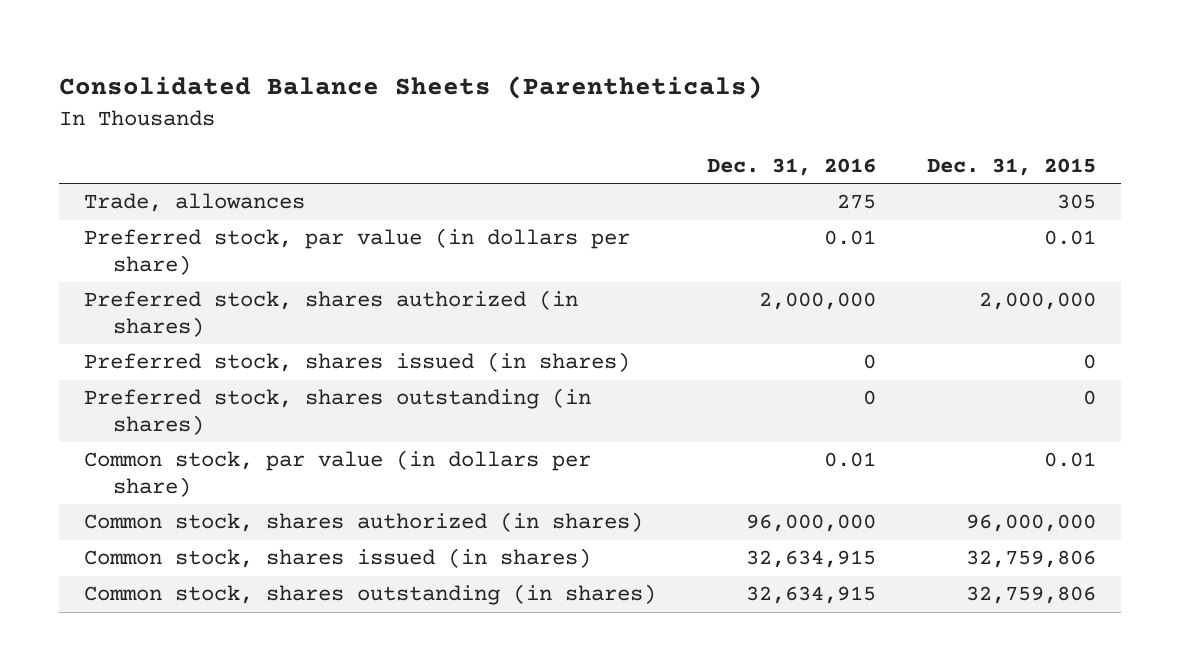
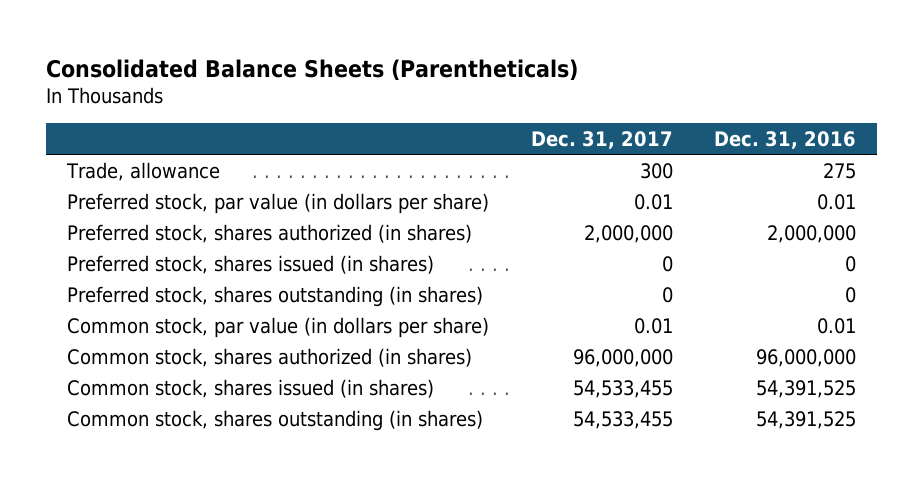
[926,157,1096,176] Dec. 31, 2015 -> none
none -> [530,130,673,149] Dec. 31, 2017
[84,193,306,213] Trade, allowances -> [66,161,221,181] Trade, allowance
[745,550,876,569] 32,634,915 -> [756,379,857,398] 54,391,525
[745,586,876,605] 32,634,915 -> [756,410,857,429] 54,391,525

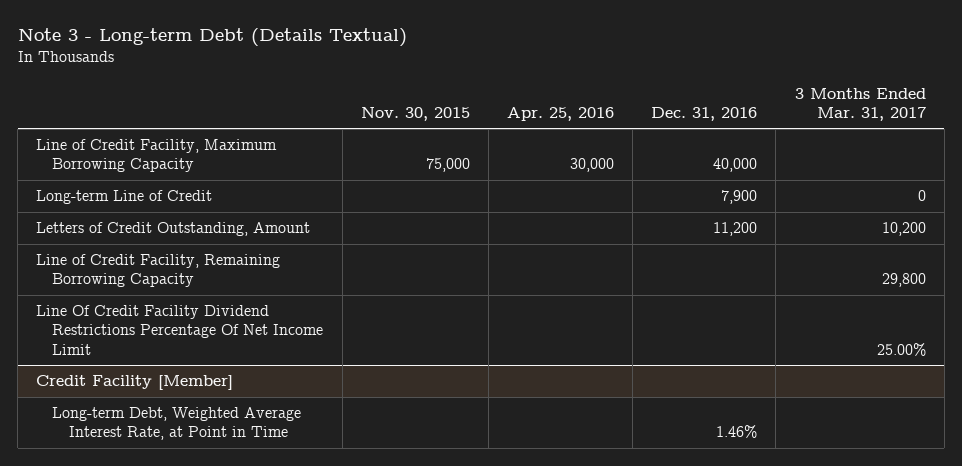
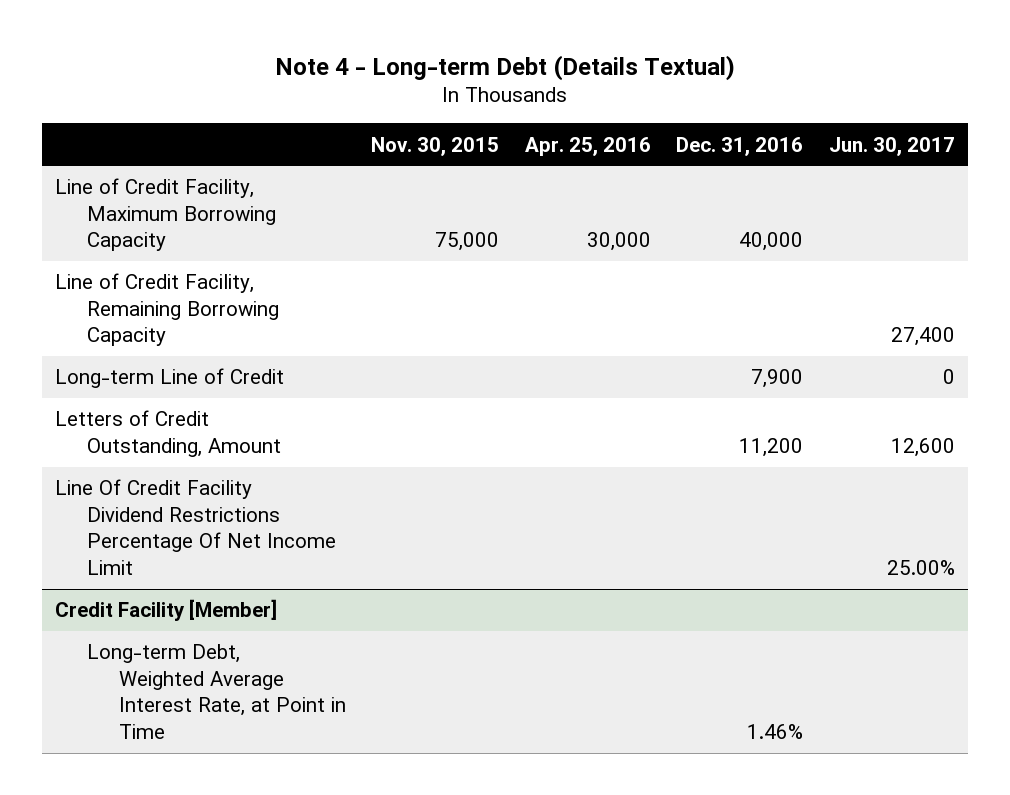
[17,28,407,48] Note 3 - Long-term Debt (Details Textual) -> [275,54,736,81] Note 4 - Long-term Debt (Details Textual)
[794,87,926,121] 3 Months Ended Mar. 31, 2017 -> none
none -> [828,136,955,156] Jun. 30, 2017
[36,254,281,288] Line of Credit Facility, Remaining Borrowing Capacity -> [55,273,279,347] Line of Credit Facility, Remaining Borrowing Capacity

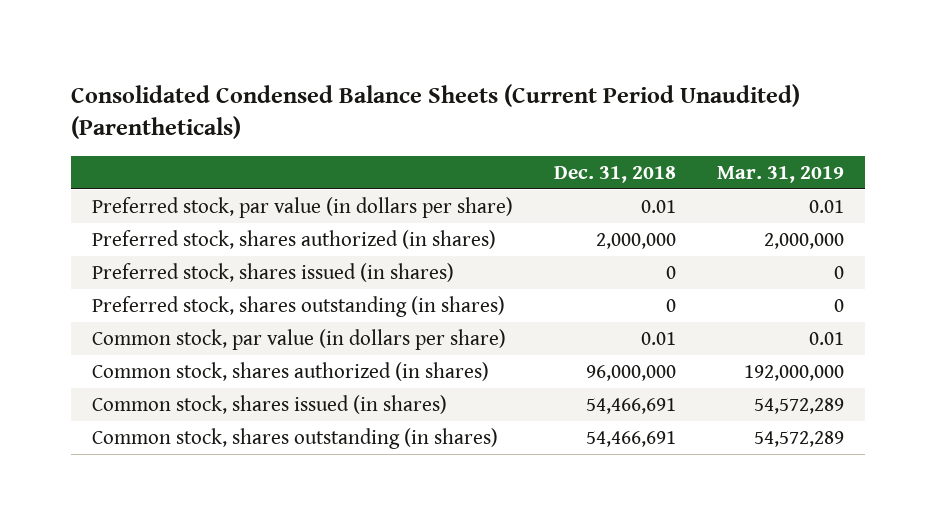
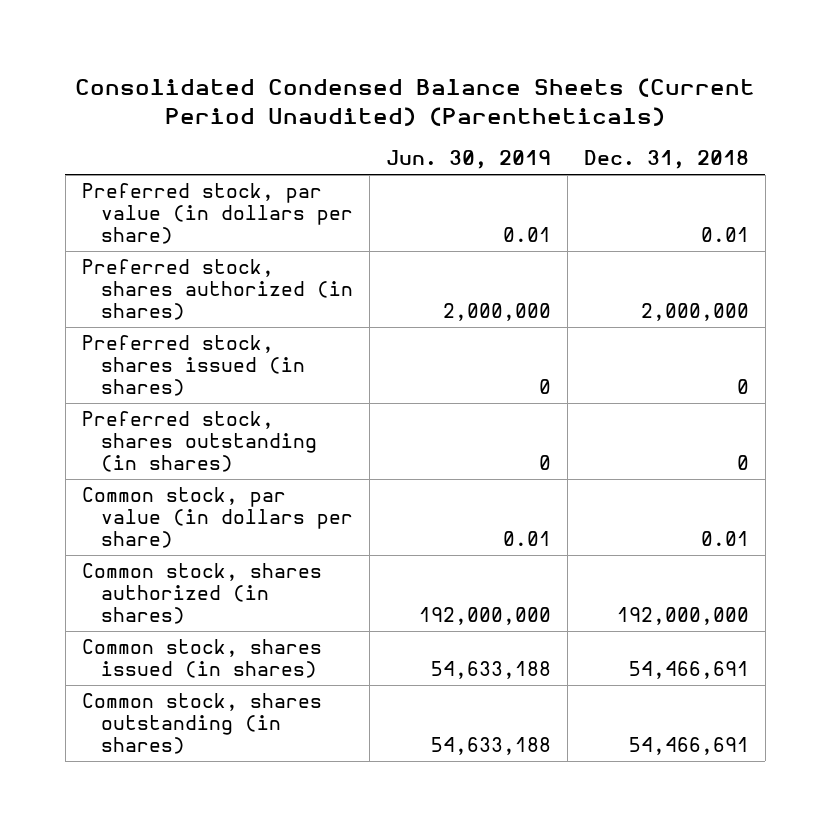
[717,165,845,183] Mar. 31, 2019 -> none
none -> [385,150,551,170] Jun. 30, 2019
[585,365,676,382] 96,000,000 -> [616,607,749,626] 192,000,000

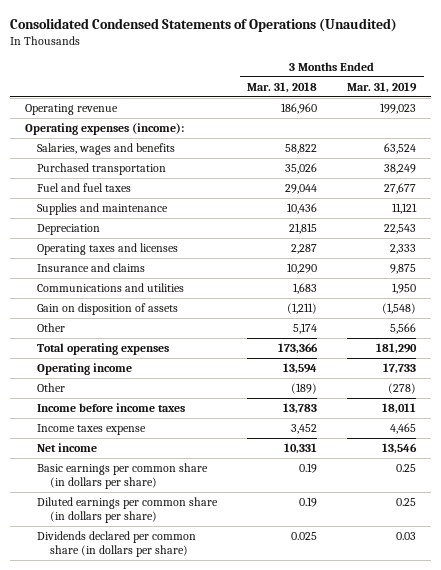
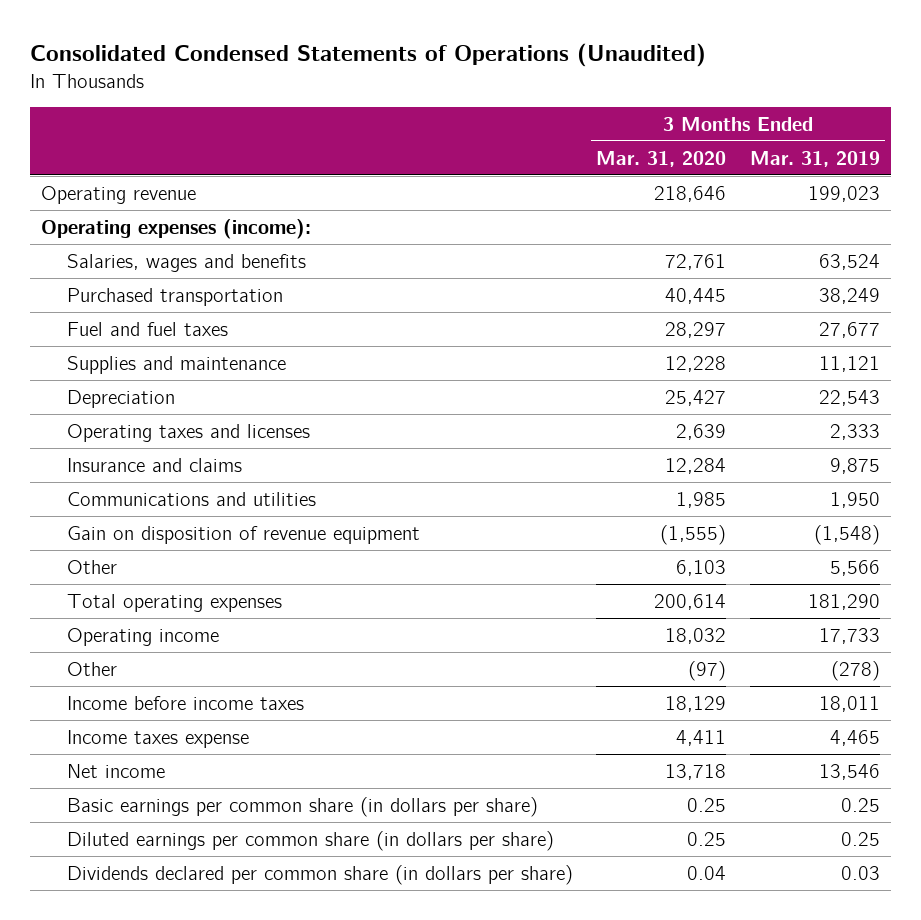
[247,81,318,93] Mar. 31, 2018 -> none
none -> [596,150,727,167] Mar. 31, 2020
[37,302,179,315] Gain on disposition of assets -> [67,525,421,544] Gain on disposition of revenue equipment

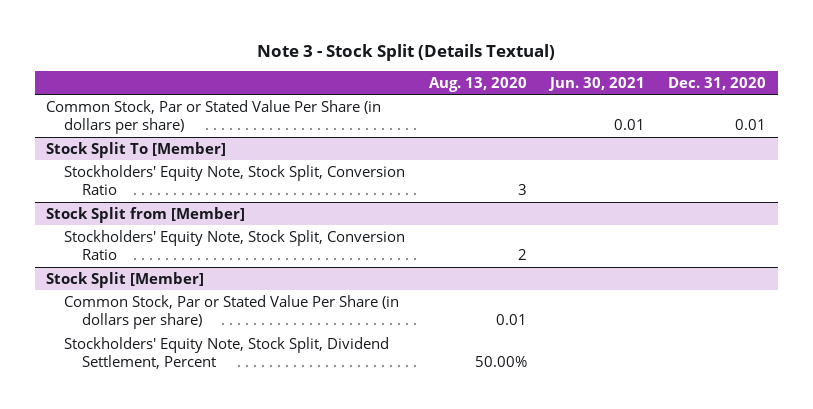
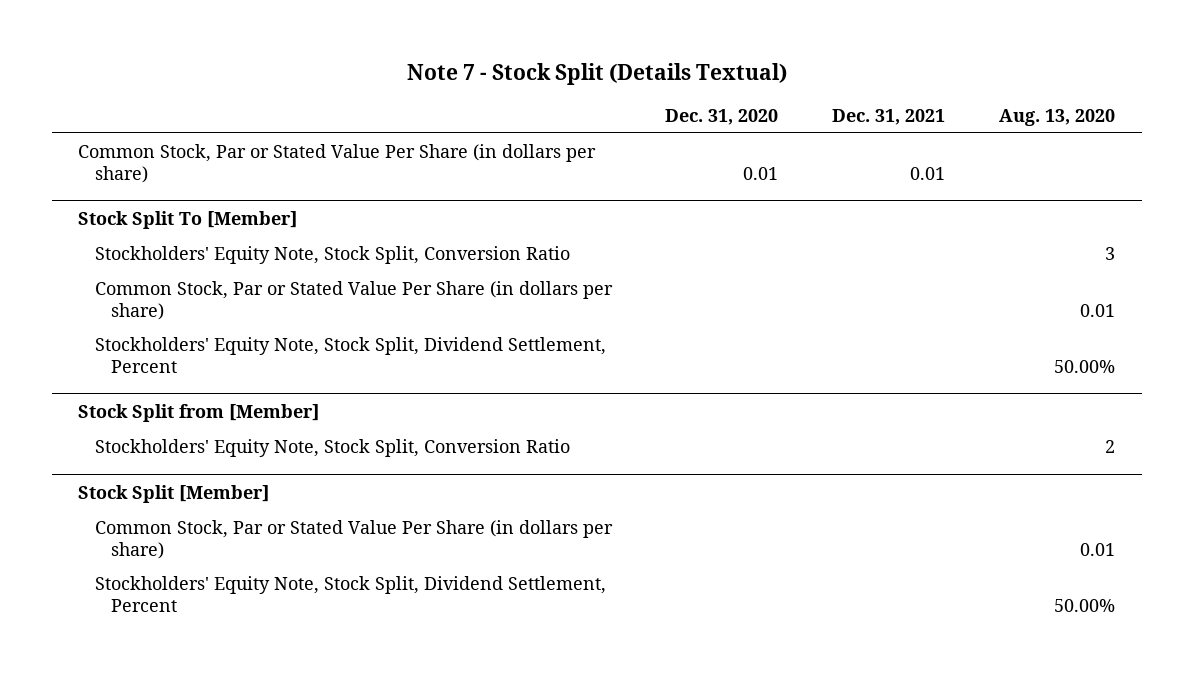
[257,44,556,62] Note 3 - Stock Split (Details Textual) -> [406,62,787,85] Note 7 - Stock Split (Details Textual)
[547,77,645,92] Jun. 30, 2021 -> none
none -> [832,108,946,125] Dec. 31, 2021
none -> [94,280,613,320] Common Stock, Par or Stated Value Per Share (in dollars per share)
none -> [94,336,606,373] Stockholders' Equity Note, Stock Split, Dividend Settlement, Percent

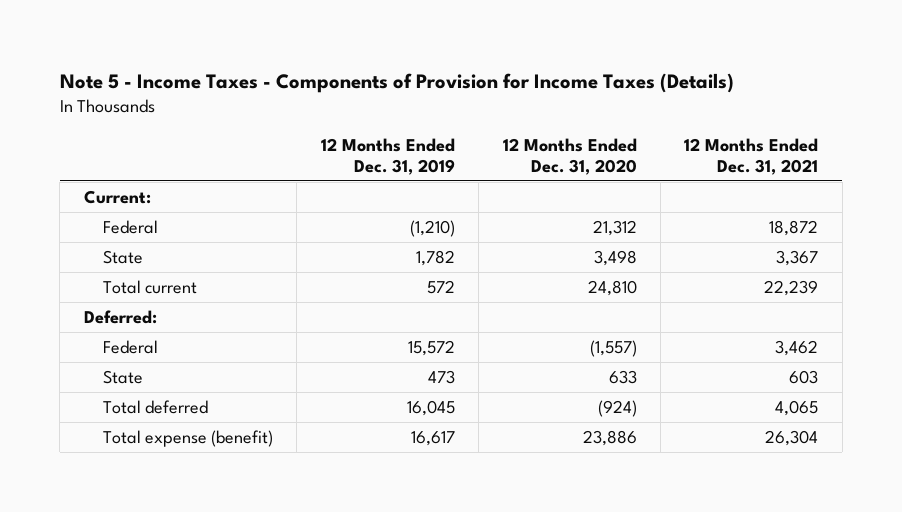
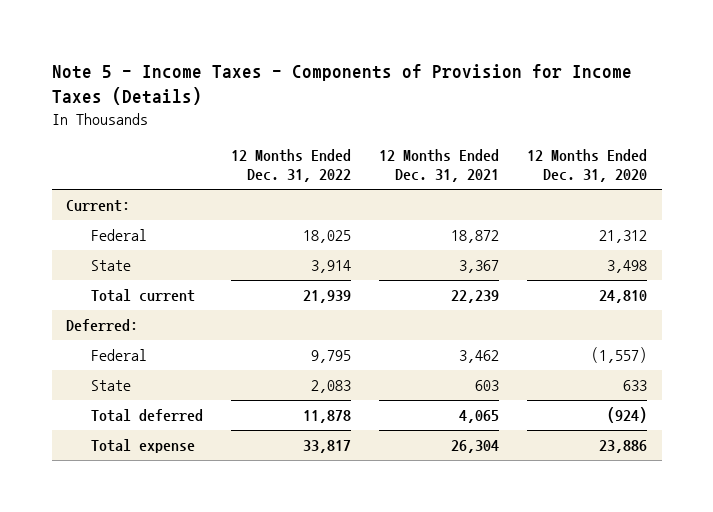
[320,137,455,175] 12 Months Ended Dec. 31, 2019 -> none
none -> [230,149,351,183] 12 Months Ended Dec. 31, 2022
[103,430,274,448] Total expense (benefit) -> [90,439,195,454] Total expense

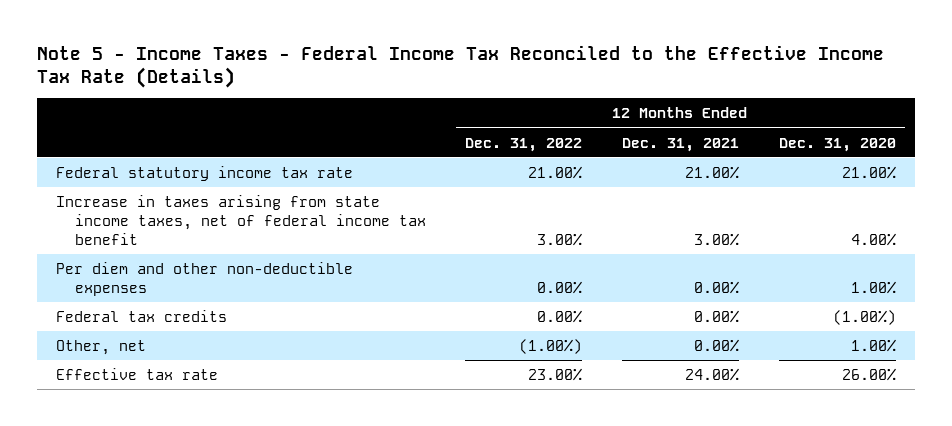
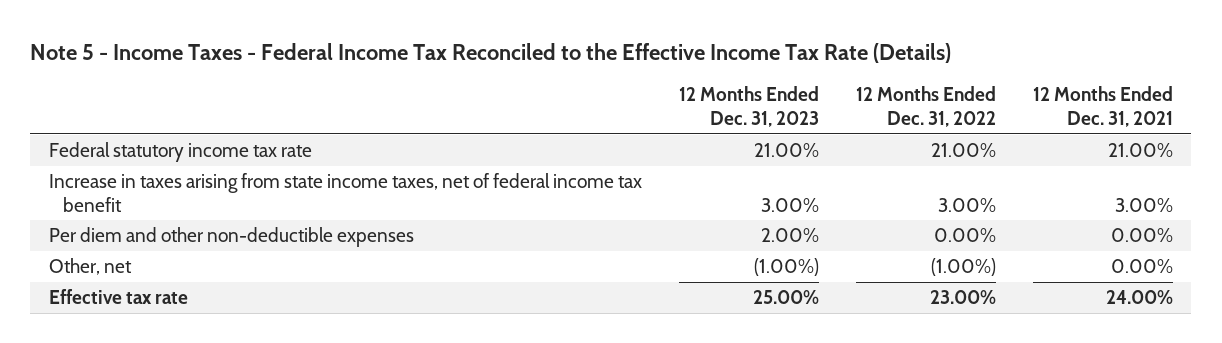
[778,137,896,152] Dec. 31, 2020 -> none
none -> [678,86,819,127] 12 Months Ended Dec. 31, 2023
[56,309,228,322] Federal tax credits -> none

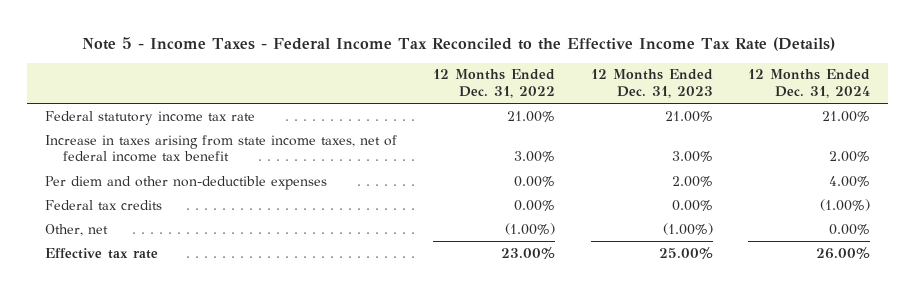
[1032,86,1173,127] 12 Months Ended Dec. 31, 2021 -> none
none -> [748,69,871,98] 12 Months Ended Dec. 31, 2024
none -> [45,199,163,210] Federal tax credits

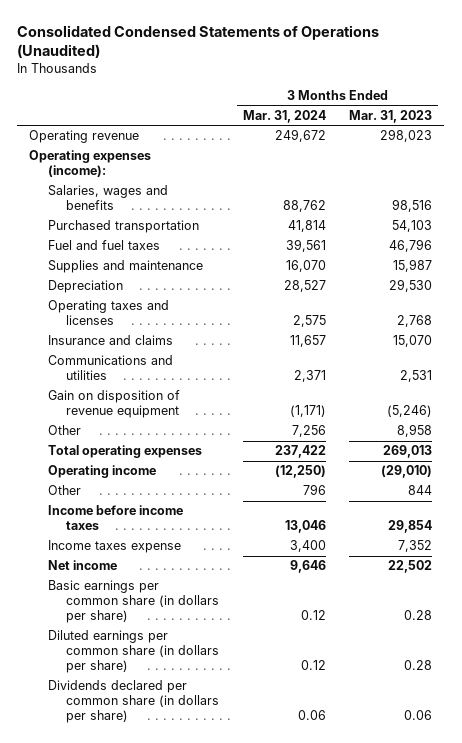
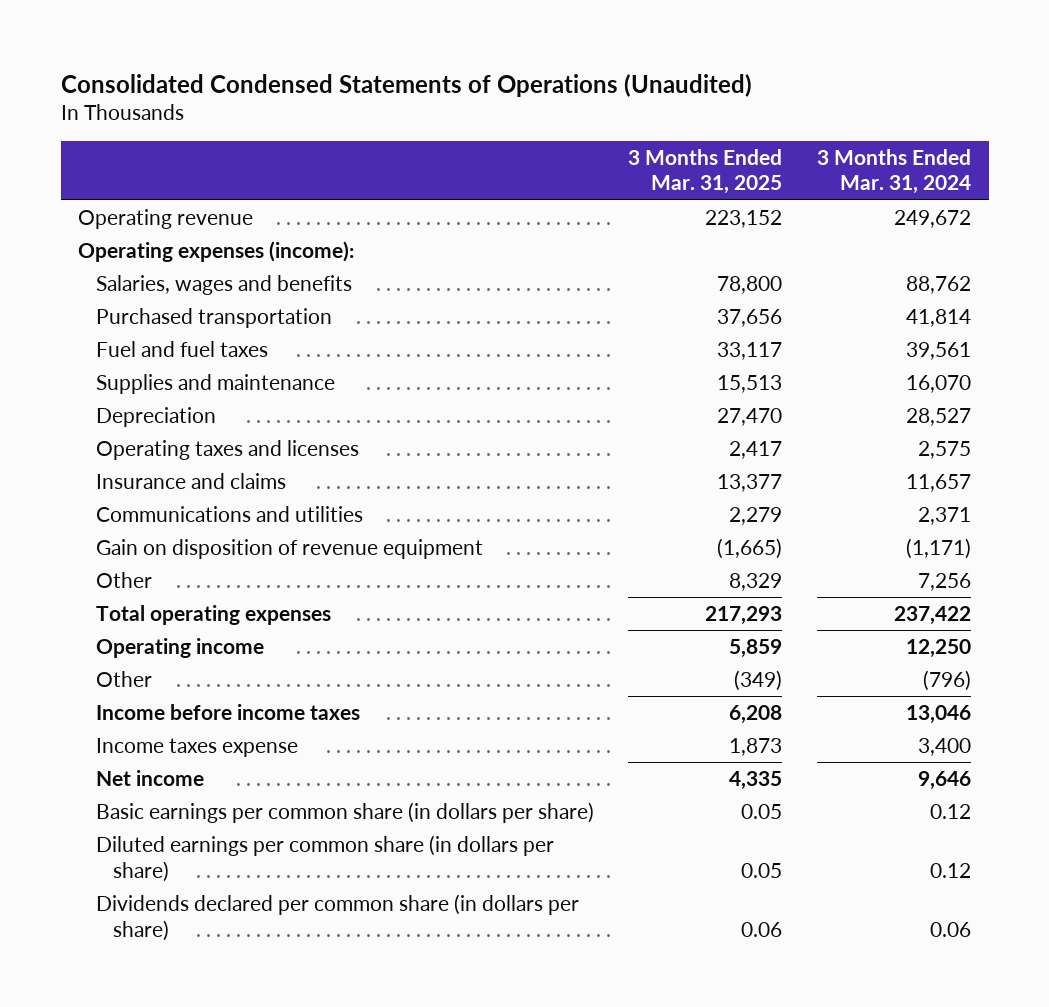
[349,109,433,123] Mar. 31, 2023 -> none
none -> [628,148,783,195] 3 Months Ended Mar. 31, 2025
[274,465,326,479] (12,250) -> [906,638,972,658] 12,250
[302,484,326,496] 796 -> [923,669,972,691] (796)

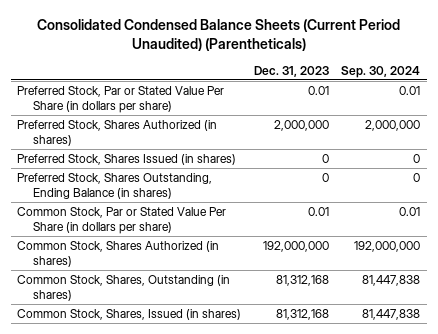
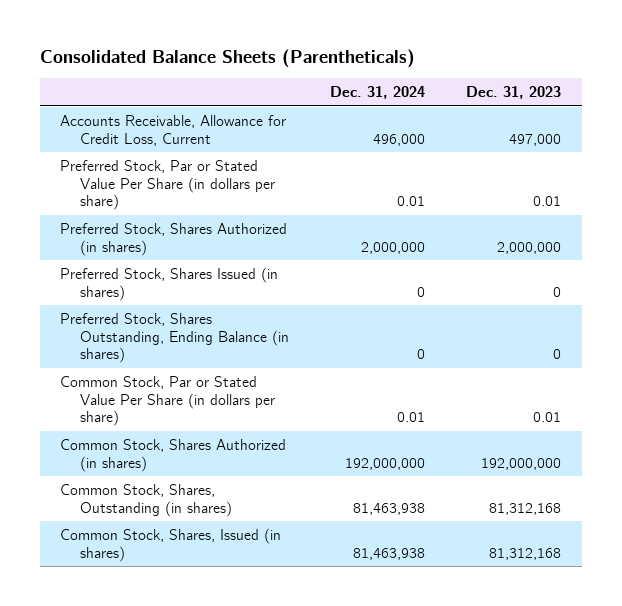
[36,18,400,51] Consolidated Condensed Balance Sheets (Current Period Unaudited) (Parentheticals) -> [39,49,415,69] Consolidated Balance Sheets (Parentheticals)
[341,65,421,78] Sep. 30, 2024 -> none
none -> [330,86,426,100] Dec. 31, 2024
none -> [60,114,287,146] Accounts Receivable, Allowance for Credit Loss, Current

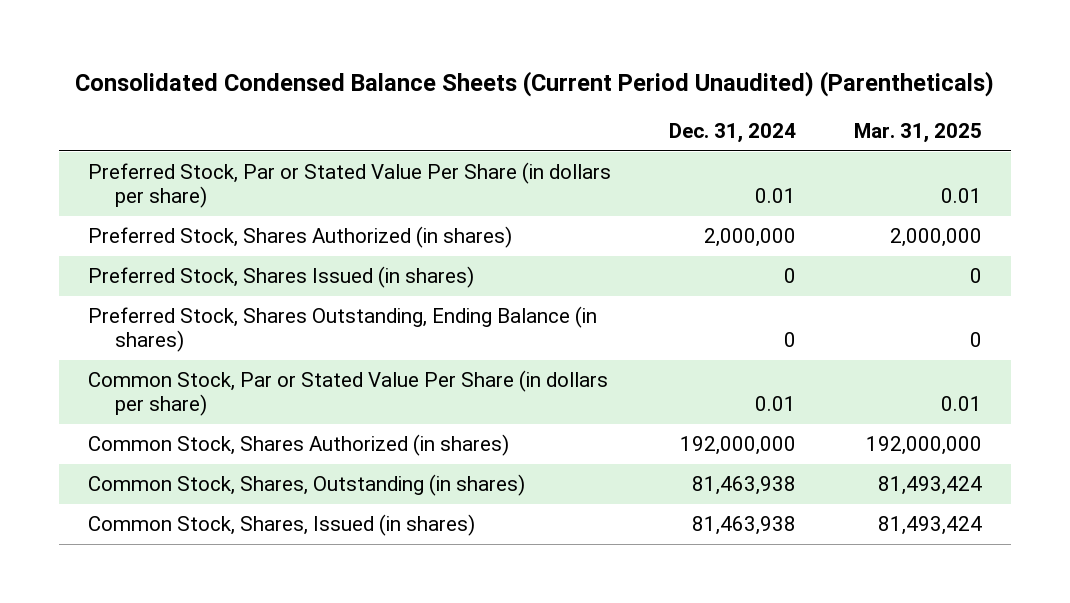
[39,49,415,69] Consolidated Balance Sheets (Parentheticals) -> [74,70,994,97] Consolidated Condensed Balance Sheets (Current Period Unaudited) (Parentheticals)
[466,86,562,100] Dec. 31, 2023 -> none
none -> [853,122,982,143] Mar. 31, 2025
[60,114,287,146] Accounts Receivable, Allowance for Credit Loss, Current -> none

